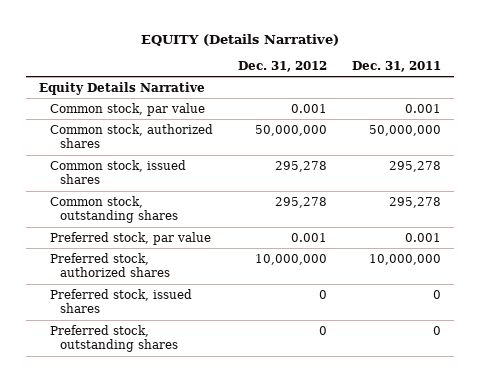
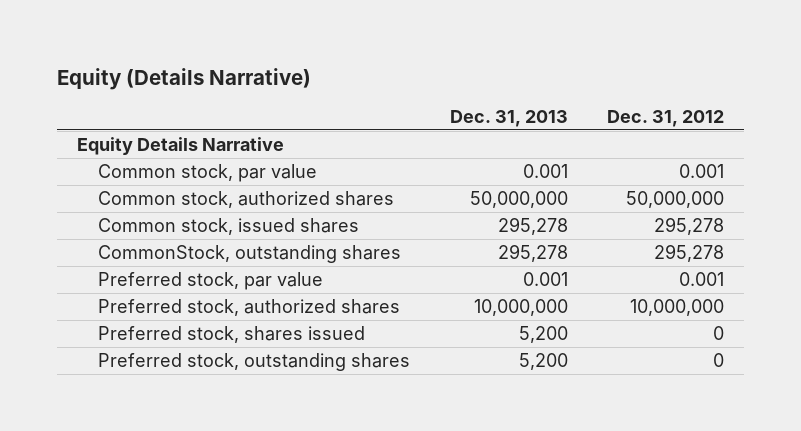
[141,33,340,46] EQUITY (Details Narrative) -> [57,67,312,90] Equity (Details Narrative)
[352,60,442,72] Dec. 31, 2011 -> none
none -> [449,109,568,127] Dec. 31, 2013
[49,195,179,224] Common stock, outstanding shares -> [98,245,402,264] CommonStock, outstanding shares
[49,288,192,314] Preferred stock, issued shares -> [98,326,366,344] Preferred stock, shares issued

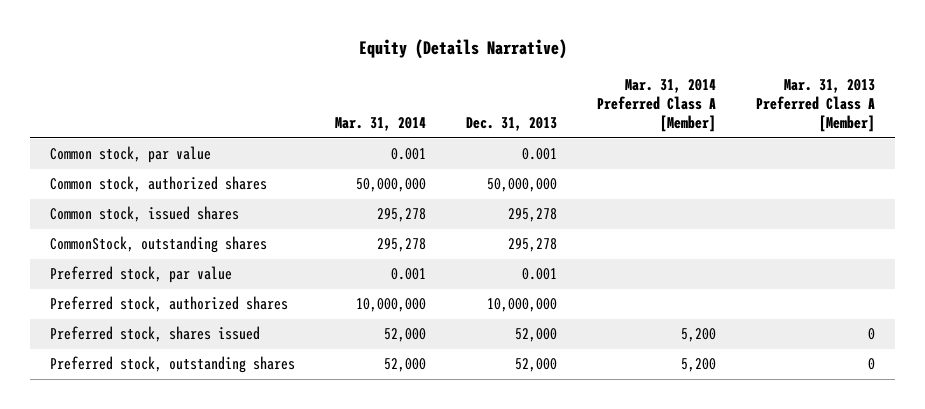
[607,109,725,127] Dec. 31, 2012 -> none
none -> [335,117,427,132] Mar. 31, 2014
none -> [597,78,717,133] Mar. 31, 2014 Preferred Class A [Member]
none -> [756,78,876,133] Mar. 31, 2013 Preferred Class A [Member]
[76,137,284,156] Equity Details Narrative -> none
[518,326,568,344] 5,200 -> [515,328,558,343] 52,000
[518,353,568,371] 5,200 -> [515,358,558,373] 52,000

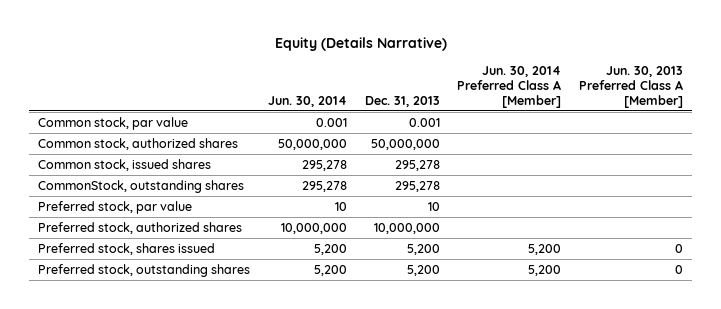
[335,117,427,132] Mar. 31, 2014 -> none
[597,78,717,133] Mar. 31, 2014 Preferred Class A [Member] -> none
[756,78,876,133] Mar. 31, 2013 Preferred Class A [Member] -> none
none -> [267,95,347,107] Jun. 30, 2014
none -> [457,66,562,108] Jun. 30, 2014 Preferred Class A [Member]
none -> [578,66,683,108] Jun. 30, 2013 Preferred Class A [Member]
[522,268,558,281] 0.001 -> [427,201,440,211] 10
[515,328,558,343] 52,000 -> [406,243,440,255] 5,200
[515,358,558,373] 52,000 -> [406,264,440,276] 5,200

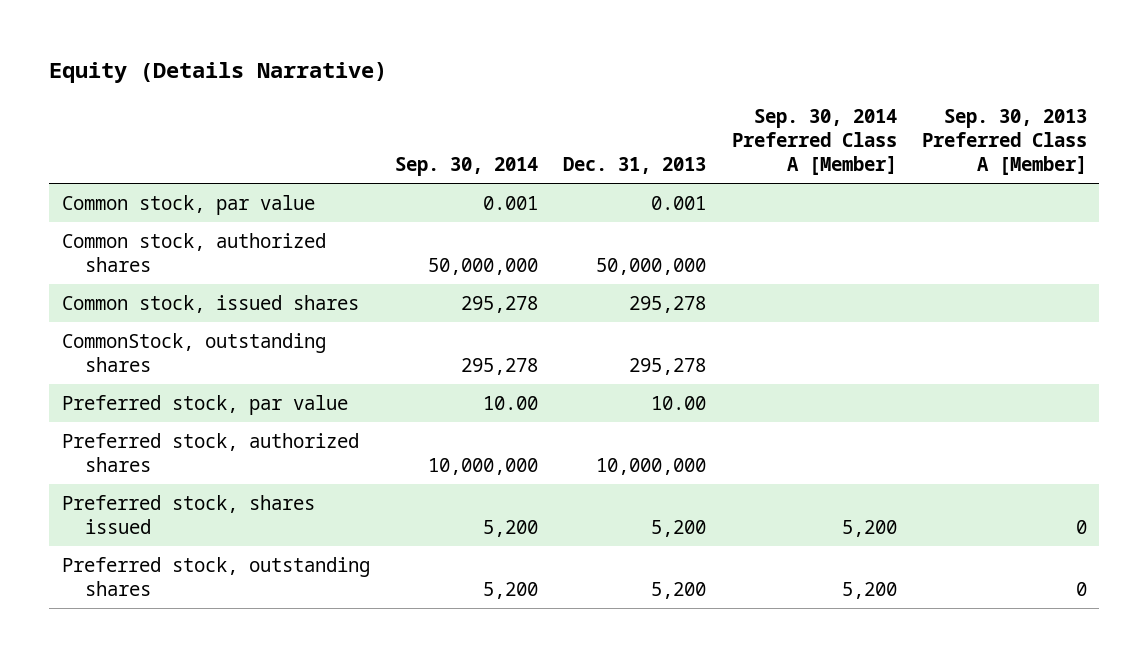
[267,95,347,107] Jun. 30, 2014 -> none
[457,66,562,108] Jun. 30, 2014 Preferred Class A [Member] -> none
[578,66,683,108] Jun. 30, 2013 Preferred Class A [Member] -> none
none -> [394,157,538,177] Sep. 30, 2014
none -> [731,108,897,176] Sep. 30, 2014 Preferred Class A [Member]
none -> [921,108,1087,176] Sep. 30, 2013 Preferred Class A [Member]
[427,201,440,211] 10 -> [651,395,707,410] 10.00

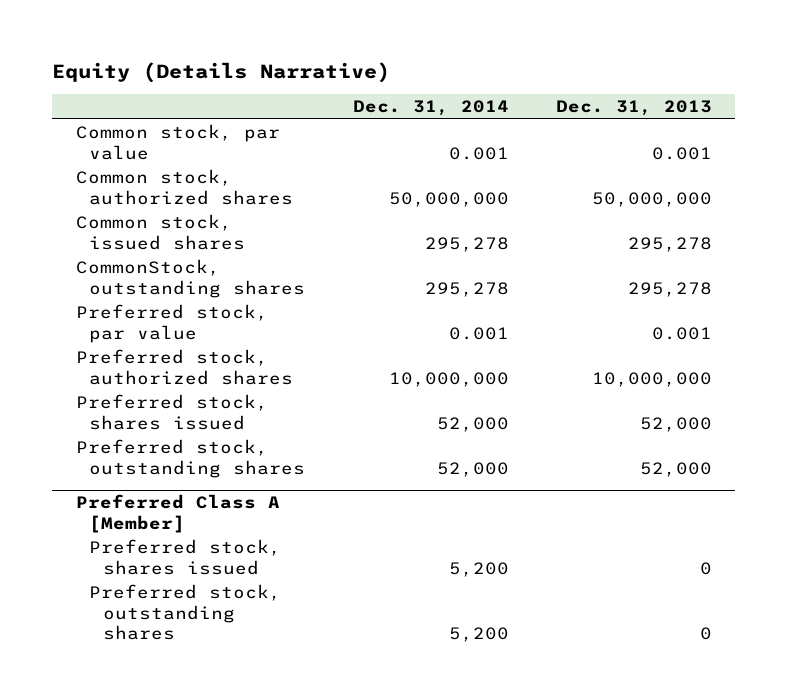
[394,157,538,177] Sep. 30, 2014 -> none
[731,108,897,176] Sep. 30, 2014 Preferred Class A [Member] -> none
[921,108,1087,176] Sep. 30, 2013 Preferred Class A [Member] -> none
none -> [352,100,509,117] Dec. 31, 2014
[651,395,707,410] 10.00 -> [651,326,712,340] 0.001
[651,519,707,537] 5,200 -> [639,416,712,432] 52,000
[651,581,707,599] 5,200 -> [639,461,712,477] 52,000
none -> [75,494,280,533] Preferred Class A [Member]
none -> [89,539,282,575] Preferred stock, shares issued
none -> [89,584,282,641] Preferred stock, outstanding shares

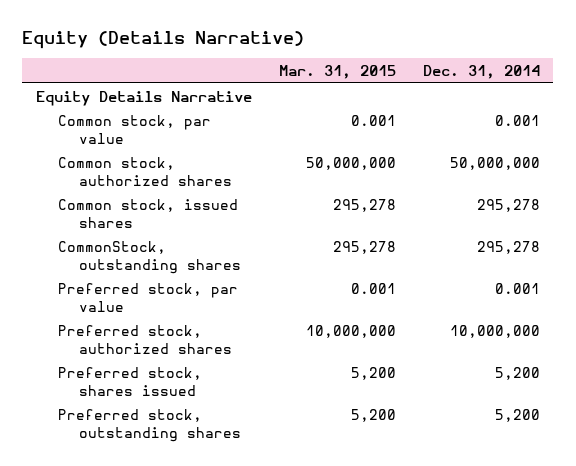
[555,100,712,117] Dec. 31, 2013 -> none
none -> [278,64,396,79] Mar. 31, 2015
none -> [35,90,252,106] Equity Details Narrative
[75,394,268,430] Preferred stock, shares issued -> none
[75,439,306,478] Preferred stock, outstanding shares -> none
[75,494,280,533] Preferred Class A [Member] -> none

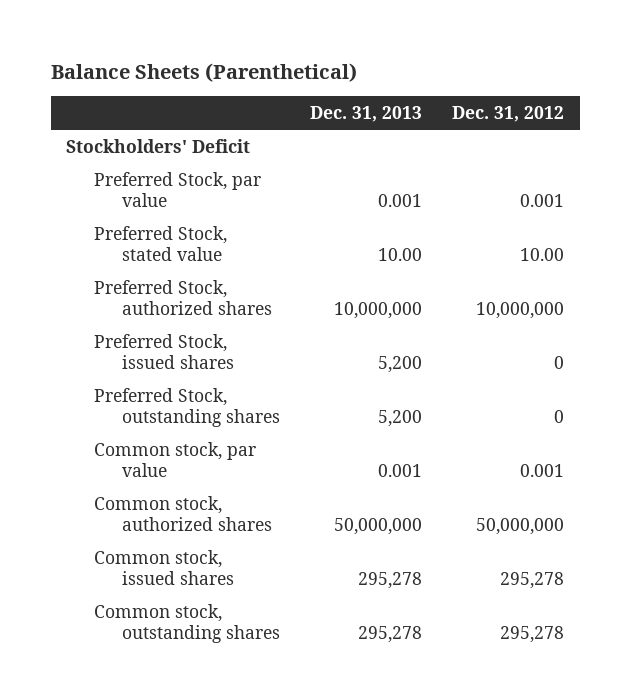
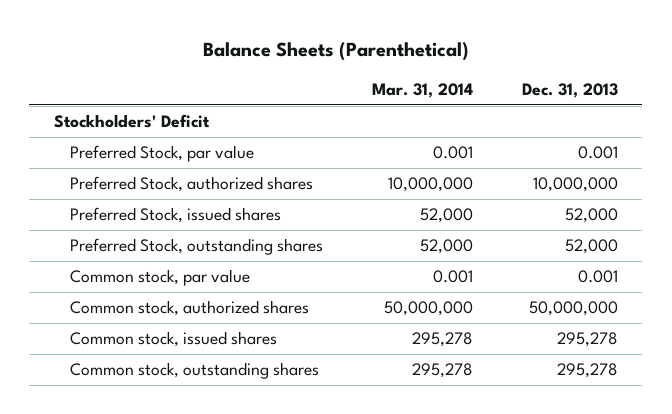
[452,106,565,123] Dec. 31, 2012 -> none
none -> [371,82,473,98] Mar. 31, 2014
[93,225,227,262] Preferred Stock, stated value -> none
[377,356,422,374] 5,200 -> [564,208,618,224] 52,000
[377,410,422,428] 5,200 -> [564,239,618,255] 52,000

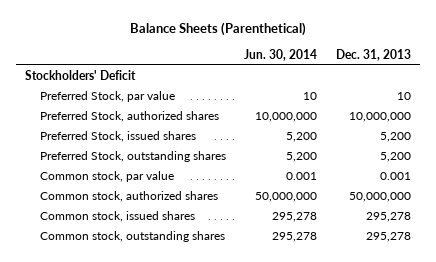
[371,82,473,98] Mar. 31, 2014 -> none
none -> [244,48,318,61] Jun. 30, 2014
[577,146,618,160] 0.001 -> [396,92,411,101] 10
[564,208,618,224] 52,000 -> [379,132,411,143] 5,200
[564,239,618,255] 52,000 -> [379,152,411,163] 5,200

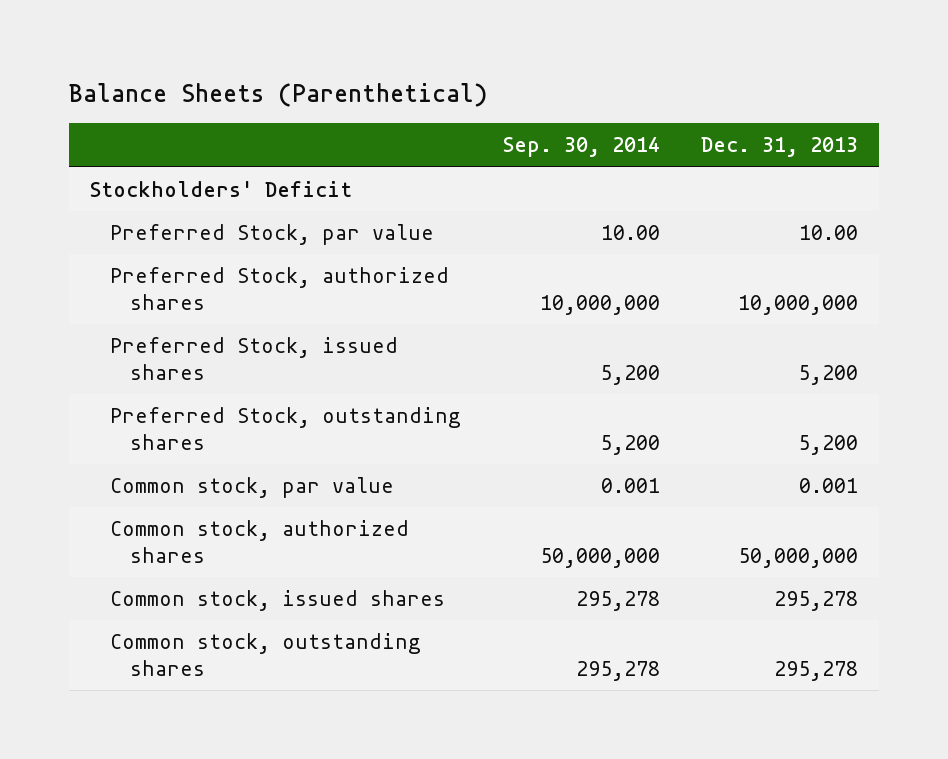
[244,48,318,61] Jun. 30, 2014 -> none
none -> [502,137,661,158] Sep. 30, 2014
[396,92,411,101] 10 -> [799,224,859,240] 10.00

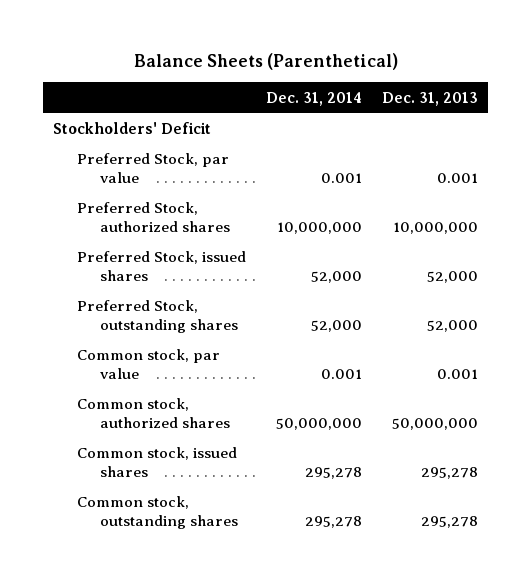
[502,137,661,158] Sep. 30, 2014 -> none
none -> [265,91,362,106] Dec. 31, 2014
[799,224,859,240] 10.00 -> [437,172,479,183] 0.001
[798,365,859,386] 5,200 -> [427,270,479,283] 52,000
[798,435,859,456] 5,200 -> [427,319,479,332] 52,000

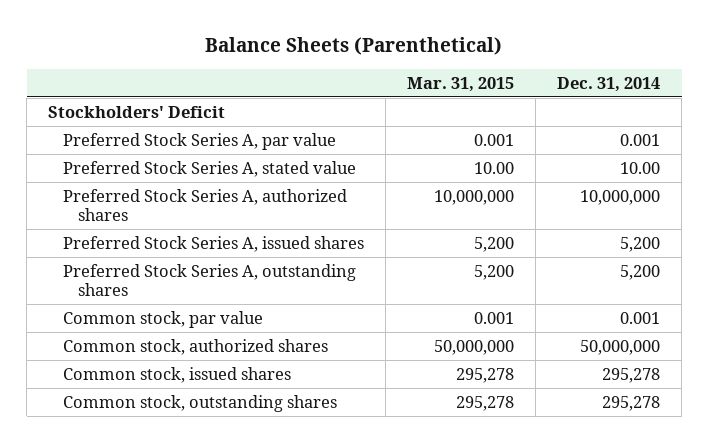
[382,91,479,106] Dec. 31, 2013 -> none
none -> [407,76,515,92] Mar. 31, 2015
[76,153,229,183] Preferred Stock, par value -> [63,132,337,150] Preferred Stock Series A, par value
none -> [63,160,357,177] Preferred Stock Series A, stated value
[76,202,231,232] Preferred Stock, authorized shares -> [63,188,348,222] Preferred Stock Series A, authorized shares
[76,251,246,281] Preferred Stock, issued shares -> [63,235,365,252] Preferred Stock Series A, issued shares
[310,270,362,283] 52,000 -> [620,236,661,252] 5,200
[76,300,239,333] Preferred Stock, outstanding shares -> [63,263,357,297] Preferred Stock Series A, outstanding shares
[310,319,362,332] 52,000 -> [620,264,661,280] 5,200

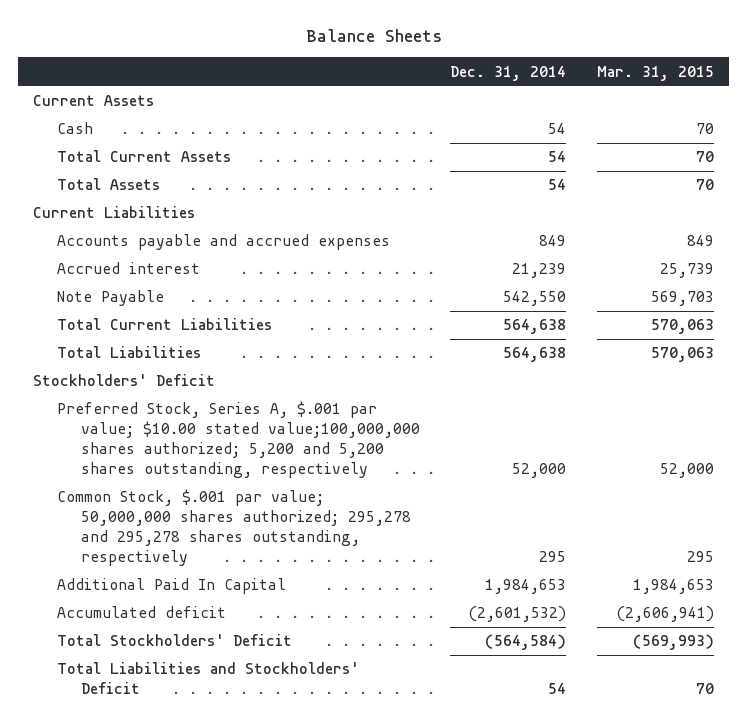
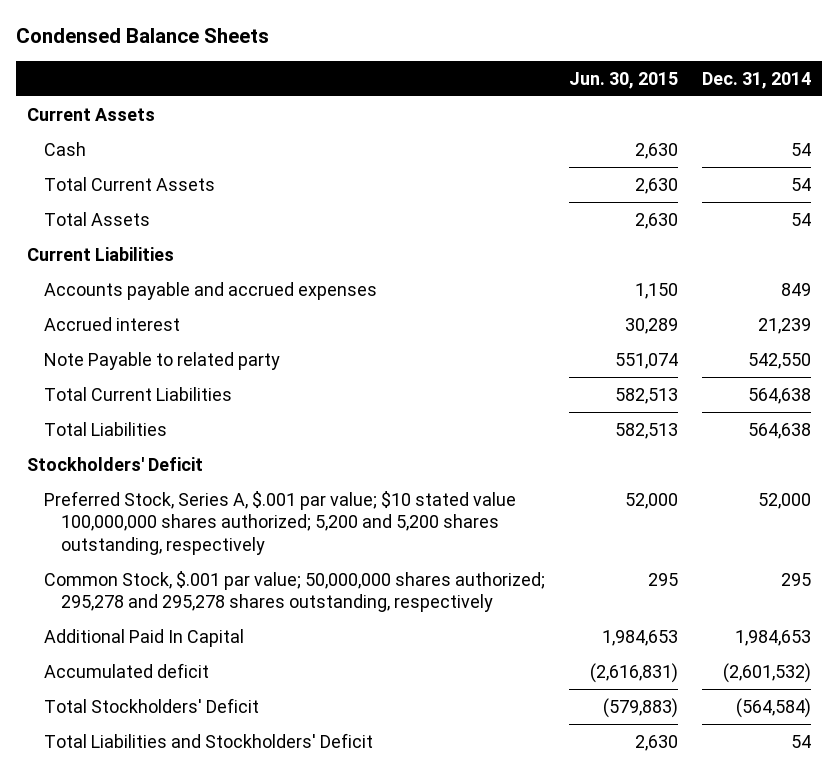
[305,29,442,43] Balance Sheets -> [15,28,269,44] Condensed Balance Sheets
[596,65,714,81] Mar. 31, 2015 -> none
none -> [568,71,678,89] Jun. 30, 2015
[57,290,165,307] Note Payable -> [44,351,281,370] Note Payable to related party
[57,401,421,479] Preferred Stock, Series A, $.001 par value; $10.00 stated value;100,000,000 shares authorized; 5,200 and 5,200 shares outstanding, respectively -> [44,490,517,555] Preferred Stock, Series A, $.001 par value; $10 stated value 100,000,000 shares authorized; 5,200 and 5,200 shares outstanding, respectively

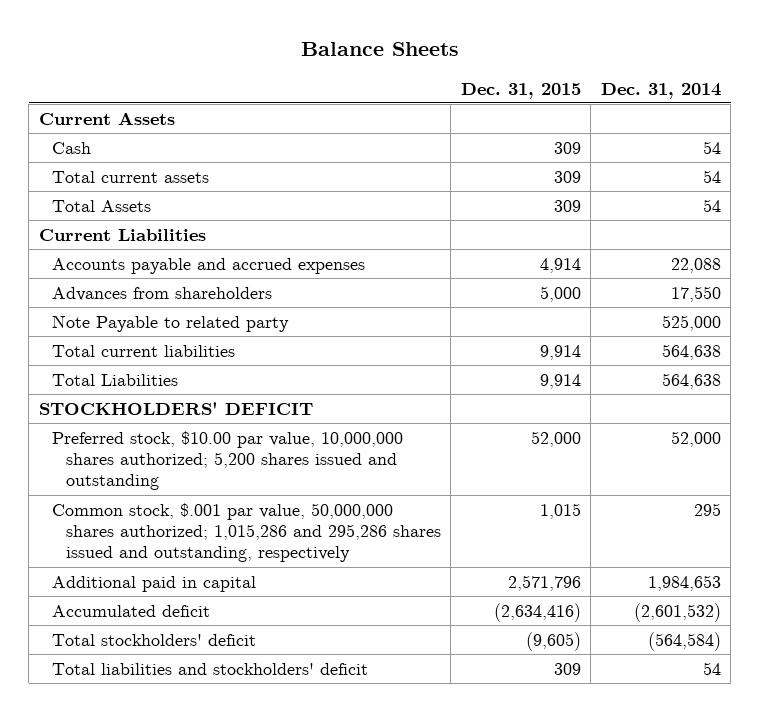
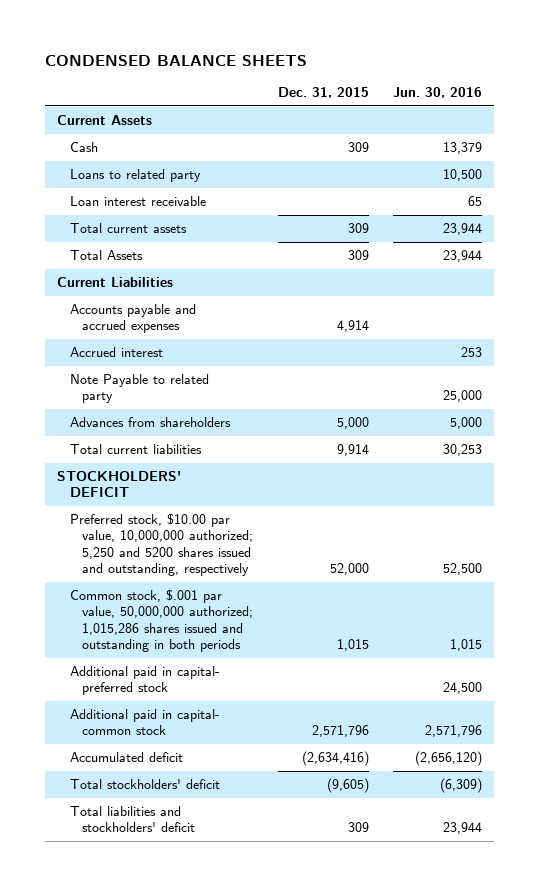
[300,42,459,57] Balance Sheets -> [44,54,307,66] CONDENSED BALANCE SHEETS
[600,82,721,99] Dec. 31, 2014 -> none
none -> [393,86,483,98] Jun. 30, 2016
none -> [69,169,201,183] Loans to related party
none -> [69,196,206,207] Loan interest receivable
none -> [69,347,163,358] Accrued interest
[52,286,273,301] Advances from shareholders -> [69,417,231,428] Advances from shareholders
[52,373,179,386] Total Liabilities -> none
[52,430,404,491] Preferred stock, $10.00 par value, 10,000,000 shares authorized; 5,200 shares issued and outstanding -> [69,513,254,577] Preferred stock, $10.00 par value, 10,000,000 authorized; 5,250 and 5200 shares issued and outstanding, respectively
[52,502,441,563] Common stock, $.001 par value, 50,000,000 shares authorized; 1,015,286 and 295,286 shares issued and outstanding, respectively -> [69,589,254,653] Common stock, $.001 par value, 50,000,000 authorized; 1,015,286 shares issued and outstanding in both periods
none -> [69,666,220,696] Additional paid in capital- preferred stock
[52,575,257,592] Additional paid in capital -> [69,709,220,736] Additional paid in capital- common stock

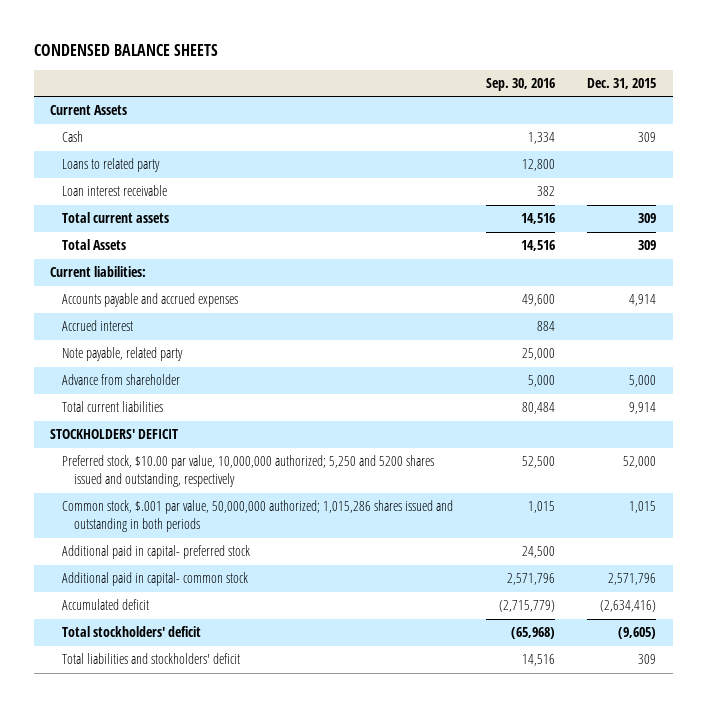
[393,86,483,98] Jun. 30, 2016 -> none
none -> [485,78,555,92] Sep. 30, 2016
[57,277,174,288] Current Liabilities -> [50,266,147,278] Current liabilities:
[69,374,209,404] Note Payable to related party -> [62,347,184,362] Note payable, related party
[69,417,231,428] Advances from shareholders -> [62,374,181,386] Advance from shareholder

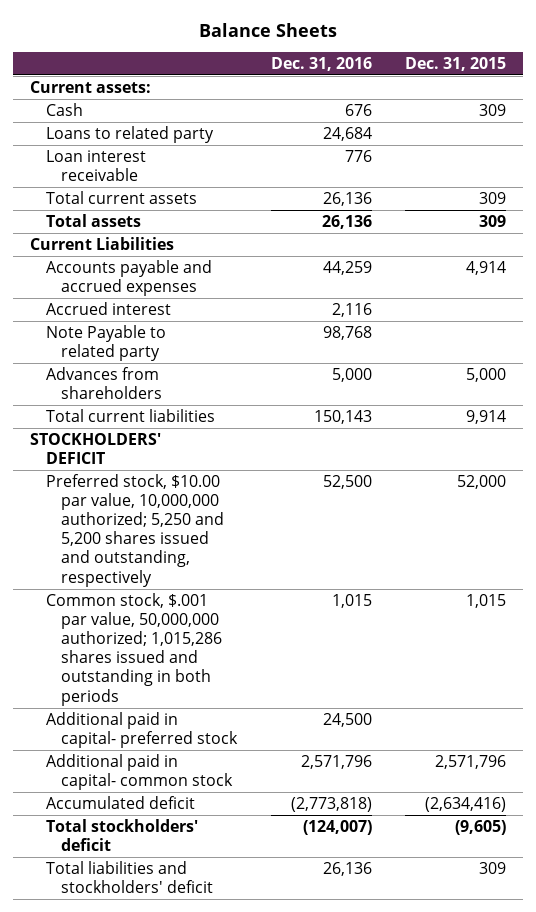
[33,43,218,56] CONDENSED BALANCE SHEETS -> [199,22,338,37] Balance Sheets
[485,78,555,92] Sep. 30, 2016 -> none
none -> [270,56,372,71] Dec. 31, 2016
[50,105,128,116] Current Assets -> [29,80,151,93] Current assets:
[62,239,127,251] Total Assets -> [45,213,141,227] Total assets
[50,266,147,278] Current liabilities: -> [29,236,174,250] Current Liabilities
[62,347,184,362] Note payable, related party -> [45,324,166,362] Note Payable to related party
[62,374,181,386] Advance from shareholder -> [45,366,163,400] Advances from shareholders
[62,455,435,488] Preferred stock, $10.00 par value, 10,000,000 authorized; 5,250 and 5200 shares issued and outstanding, respectively -> [45,473,225,587] Preferred stock, $10.00 par value, 10,000,000 authorized; 5,250 and 5,200 shares issued and outstanding, respectively

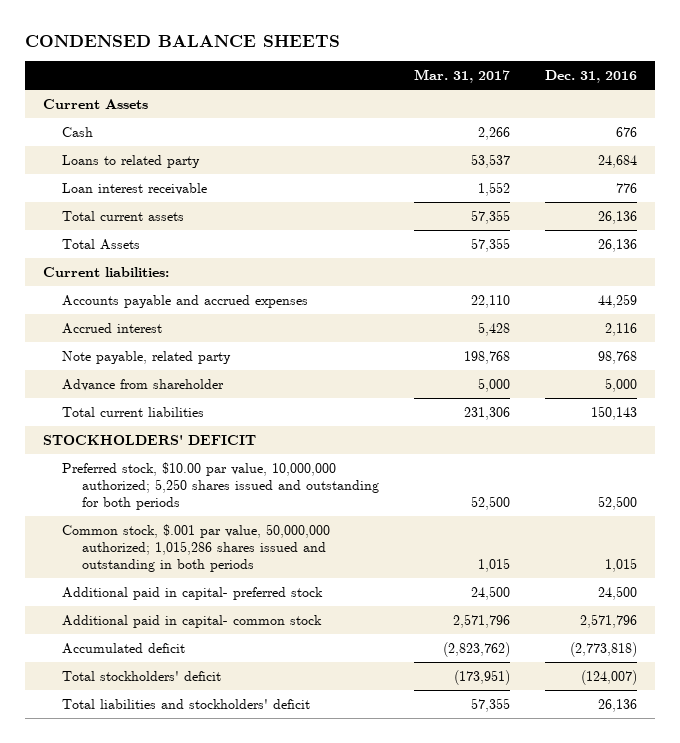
[199,22,338,37] Balance Sheets -> [25,35,341,48] CONDENSED BALANCE SHEETS
[405,56,507,71] Dec. 31, 2015 -> none
none -> [414,69,511,84] Mar. 31, 2017
[29,80,151,93] Current assets: -> [43,98,149,109] Current Assets
[45,213,141,227] Total assets -> [62,238,141,250] Total Assets
[29,236,174,250] Current Liabilities -> [43,266,170,277] Current liabilities:
[45,324,166,362] Note Payable to related party -> [62,350,232,364] Note payable, related party
[45,366,163,400] Advances from shareholders -> [62,378,225,391] Advance from shareholder
[45,473,225,587] Preferred stock, $10.00 par value, 10,000,000 authorized; 5,250 and 5,200 shares issued and outstanding, respectively -> [62,461,379,510] Preferred stock, $10.00 par value, 10,000,000 authorized; 5,250 shares issued and outstanding for both periods

